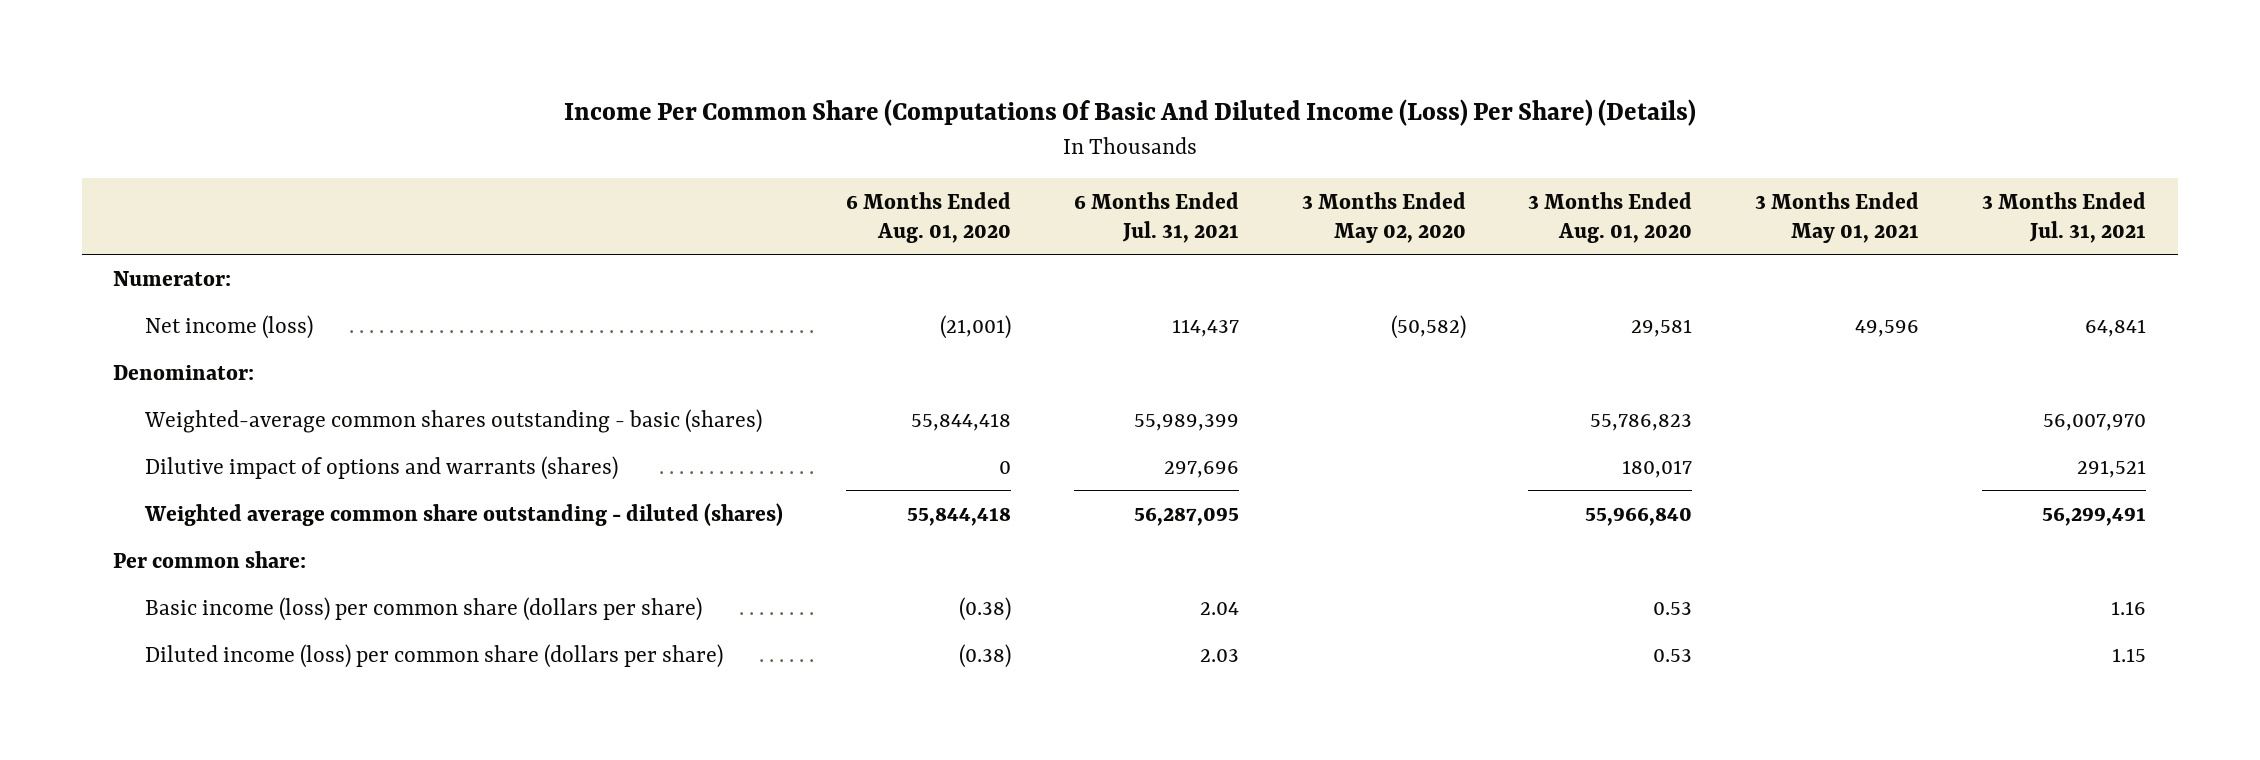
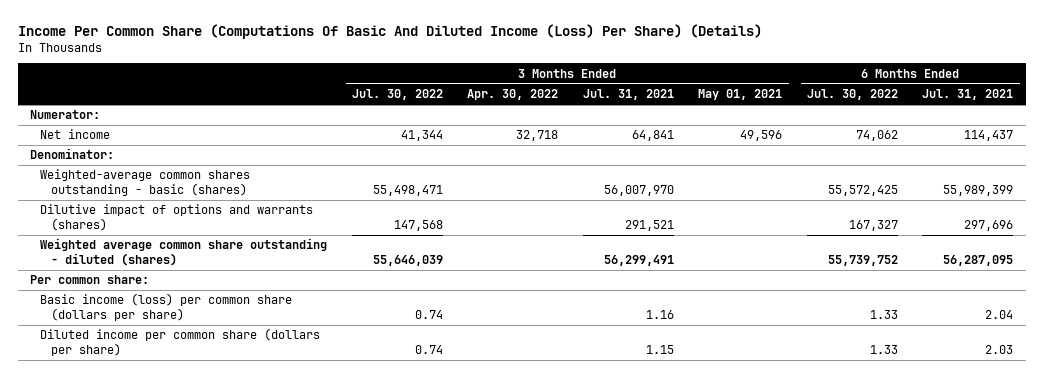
[845,191,1011,243] 6 Months Ended Aug. 01, 2020 -> none
[1301,191,1466,243] 3 Months Ended May 02, 2020 -> none
[1528,191,1693,243] 3 Months Ended Aug. 01, 2020 -> none
none -> [351,89,443,101] Jul. 30, 2022
none -> [467,89,559,101] Apr. 30, 2022
none -> [806,89,898,101] Jul. 30, 2022
[144,314,313,339] Net income (loss) -> [40,129,111,140] Net income
[144,643,723,668] Diluted income (loss) per common share (dollars per share) -> [40,328,321,357] Diluted income per common share (dollars per share)

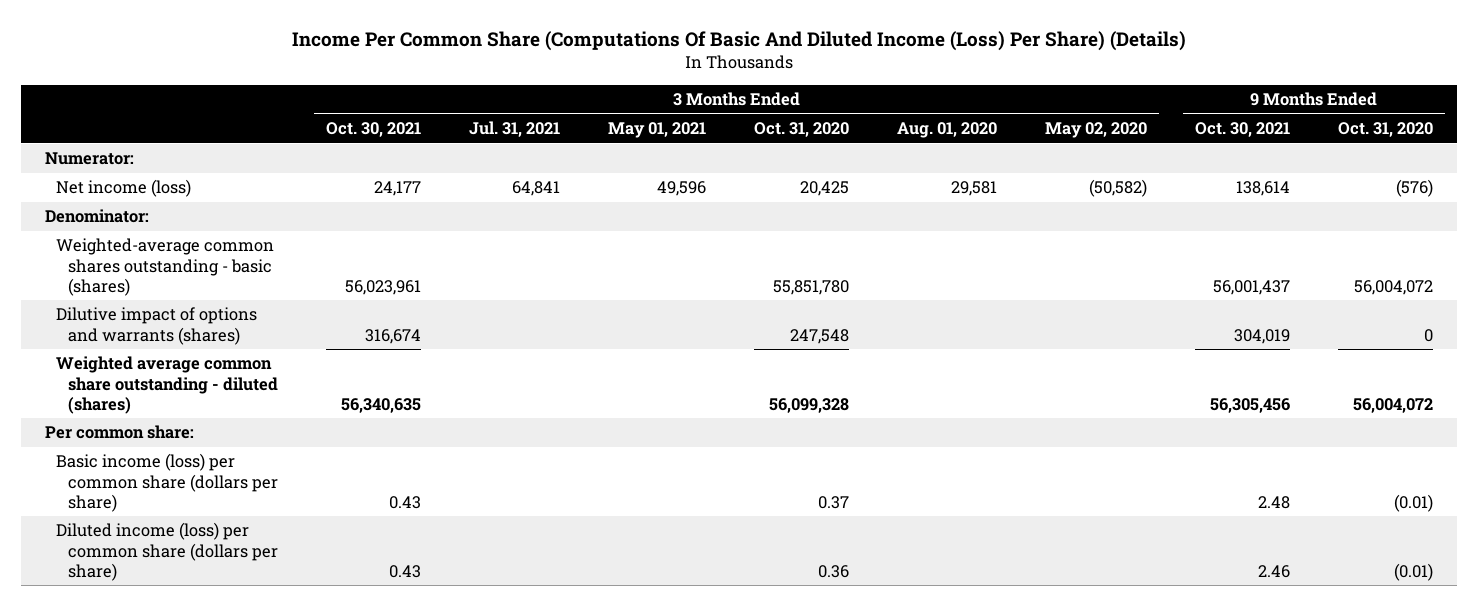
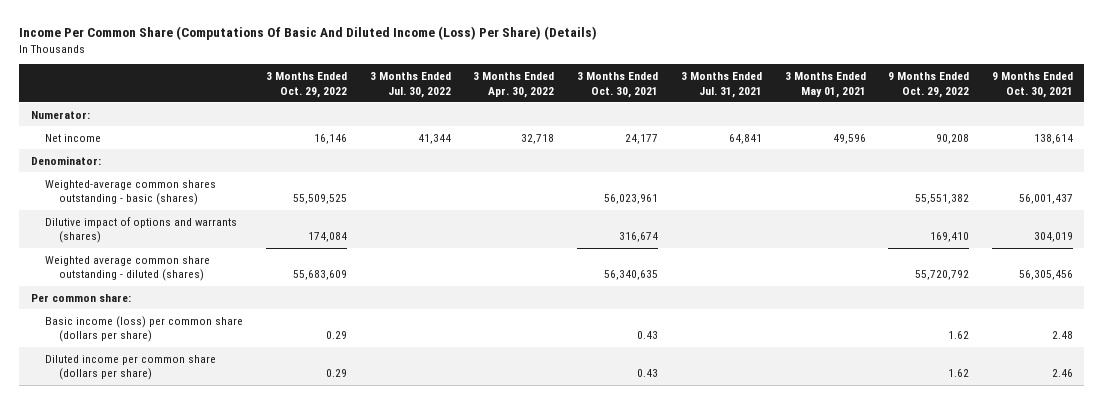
[754,122,850,138] Oct. 31, 2020 -> none
[896,122,997,139] Aug. 01, 2020 -> none
[1044,122,1147,139] May 02, 2020 -> none
[1337,122,1433,138] Oct. 31, 2020 -> none
none -> [265,71,347,98] 3 Months Ended Oct. 29, 2022
none -> [369,71,451,98] 3 Months Ended Jul. 30, 2022
none -> [473,71,555,98] 3 Months Ended Apr. 30, 2022
none -> [888,71,970,98] 9 Months Ended Oct. 29, 2022
[56,179,192,198] Net income (loss) -> [45,133,102,142] Net income
[56,522,279,581] Diluted income (loss) per common share (dollars per share) -> [45,354,217,381] Diluted income per common share (dollars per share)

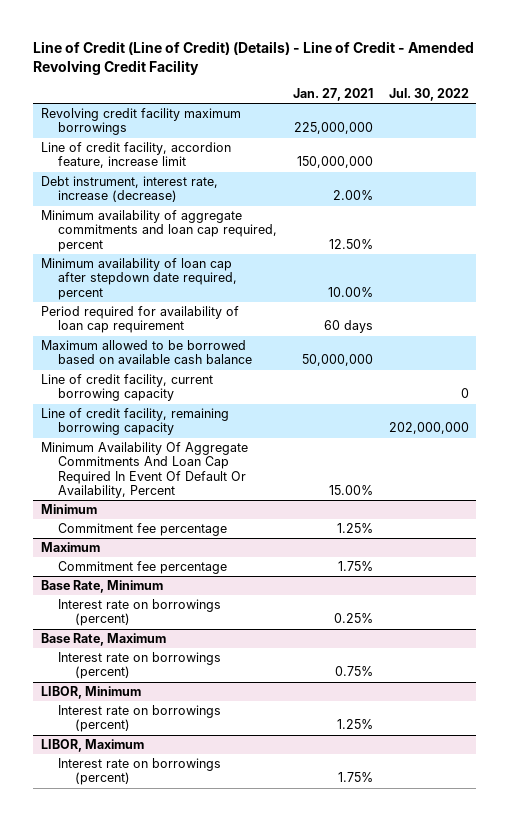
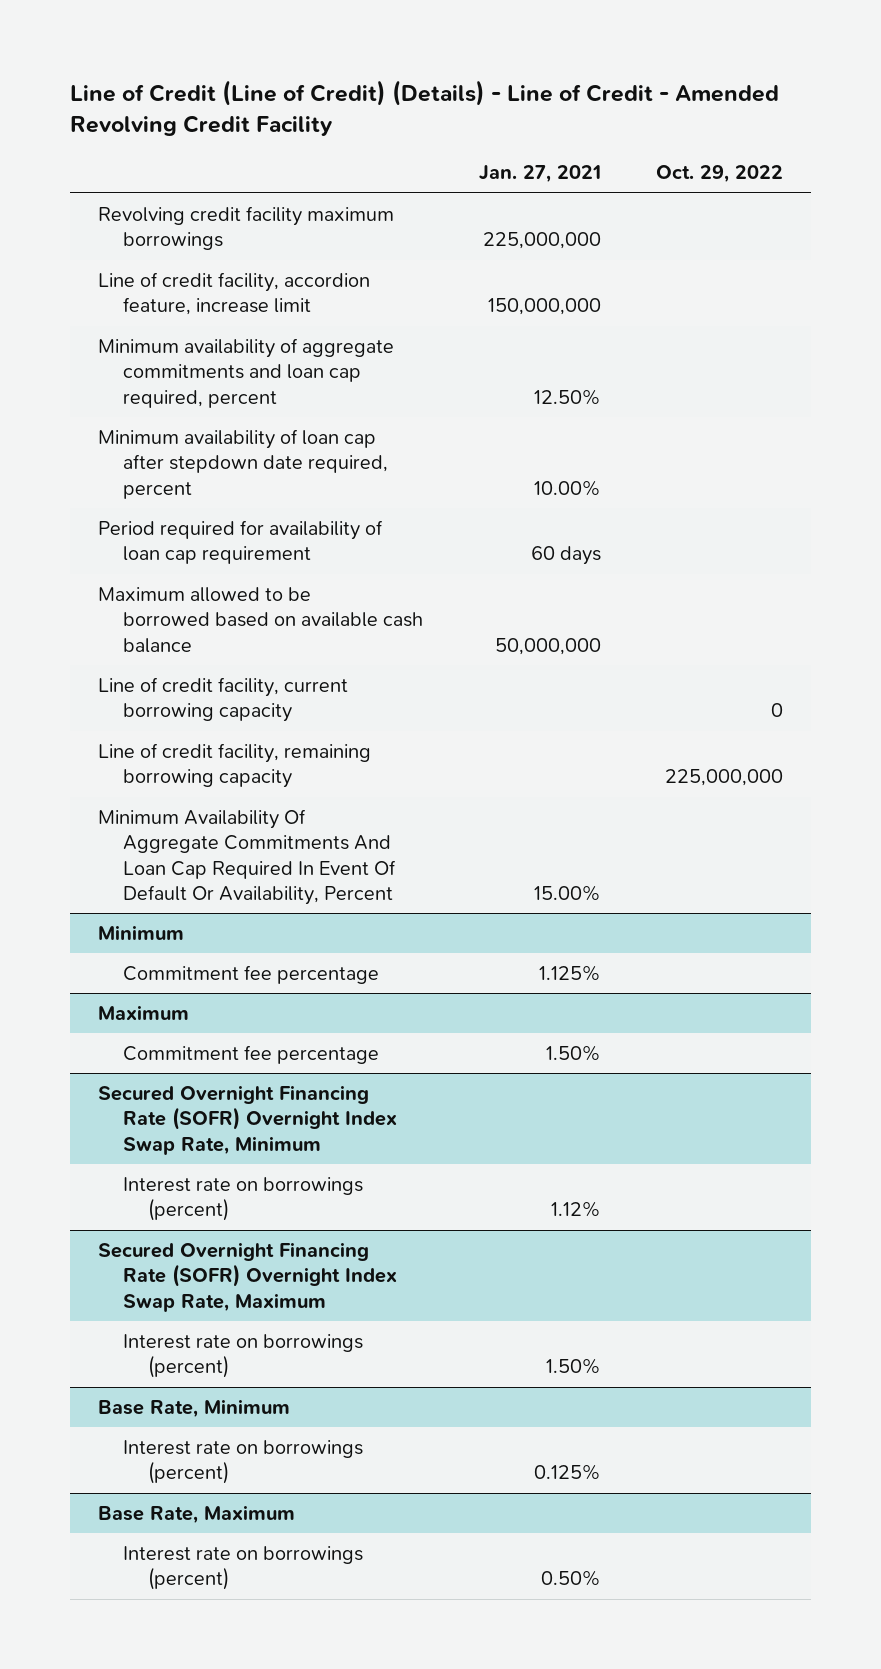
[388,88,469,102] Jul. 30, 2022 -> none
none -> [656,165,784,184] Oct. 29, 2022
[41,176,219,203] Debt instrument, interest rate, increase (decrease) -> none
[336,523,373,534] 1.25% -> [538,964,601,981] 1.125%
[337,561,373,572] 1.75% -> [545,1044,601,1061] 1.50%
none -> [97,1084,397,1155] Secured Overnight Financing Rate (SOFR) Overnight Index Swap Rate, Minimum
none -> [122,1176,363,1222] Interest rate on borrowings (percent)
none -> [97,1241,397,1312] Secured Overnight Financing Rate (SOFR) Overnight Index Swap Rate, Maximum
none -> [122,1333,363,1379] Interest rate on borrowings (percent)
[333,613,373,624] 0.25% -> [533,1464,601,1481] 0.125%
[41,686,142,700] LIBOR, Minimum -> none
[58,705,222,733] Interest rate on borrowings (percent) -> none
[41,739,145,753] LIBOR, Maximum -> none
[58,758,222,786] Interest rate on borrowings (percent) -> none
[334,666,373,677] 0.75% -> [540,1570,601,1587] 0.50%

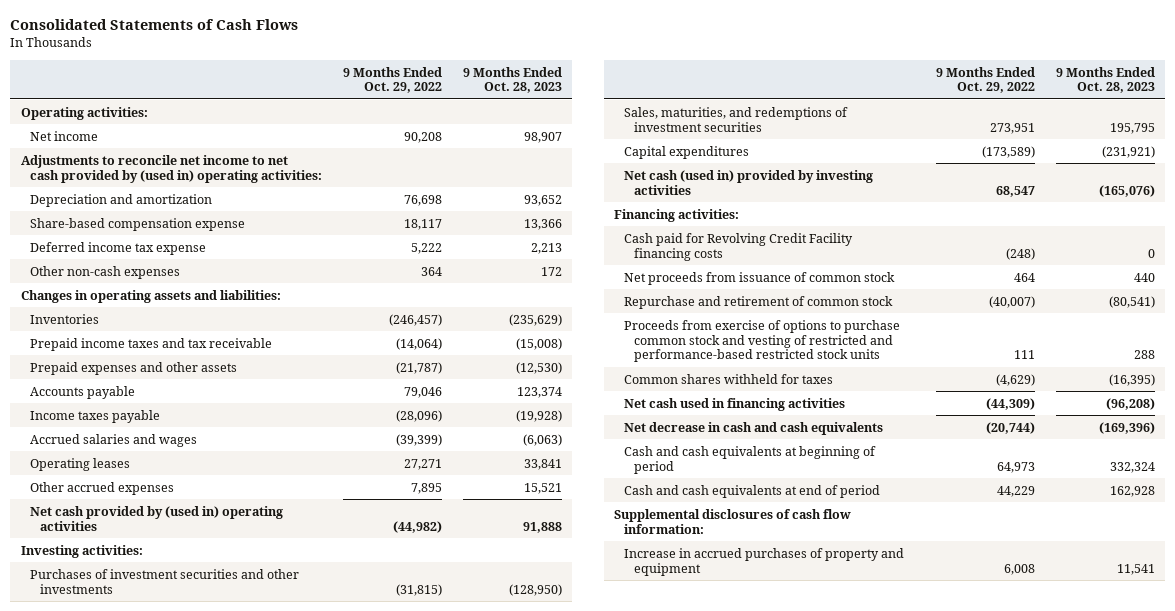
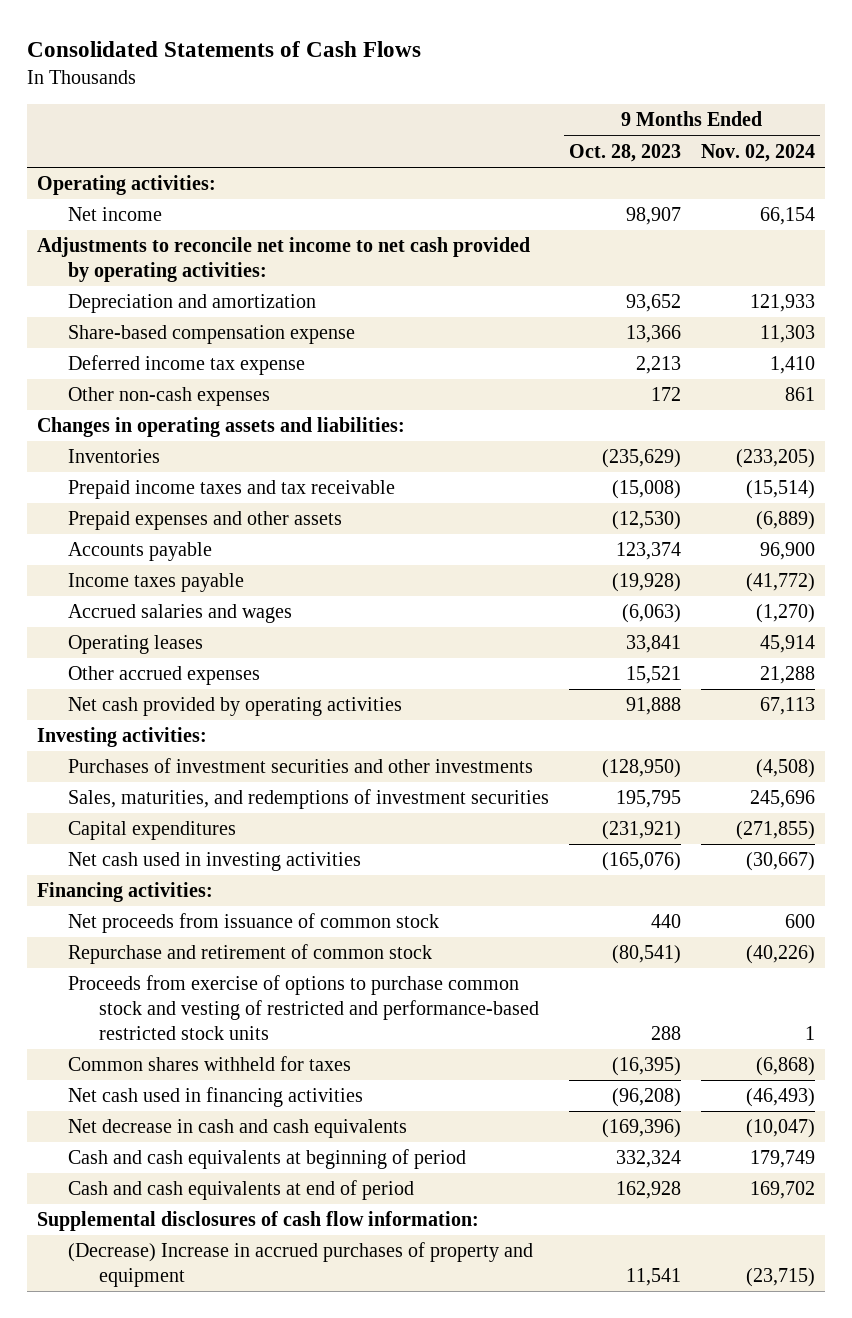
[343,66,443,94] 9 Months Ended Oct. 29, 2022 -> none
none -> [701,143,816,162] Nov. 02, 2024
[20,154,323,183] Adjustments to reconcile net income to net cash provided by (used in) operating activities: -> [36,237,530,283] Adjustments to reconcile net income to net cash provided by operating activities:
[30,505,284,531] Net cash provided by (used in) operating activities -> [67,697,402,717] Net cash provided by operating activities
[623,169,873,195] Net cash (used in) provided by investing activities -> [67,852,361,872] Net cash used in investing activities
[623,232,853,261] Cash paid for Revolving Credit Facility financing costs -> none
[623,547,904,576] Increase in accrued purchases of property and equipment -> [67,1242,533,1288] (Decrease) Increase in accrued purchases of property and equipment

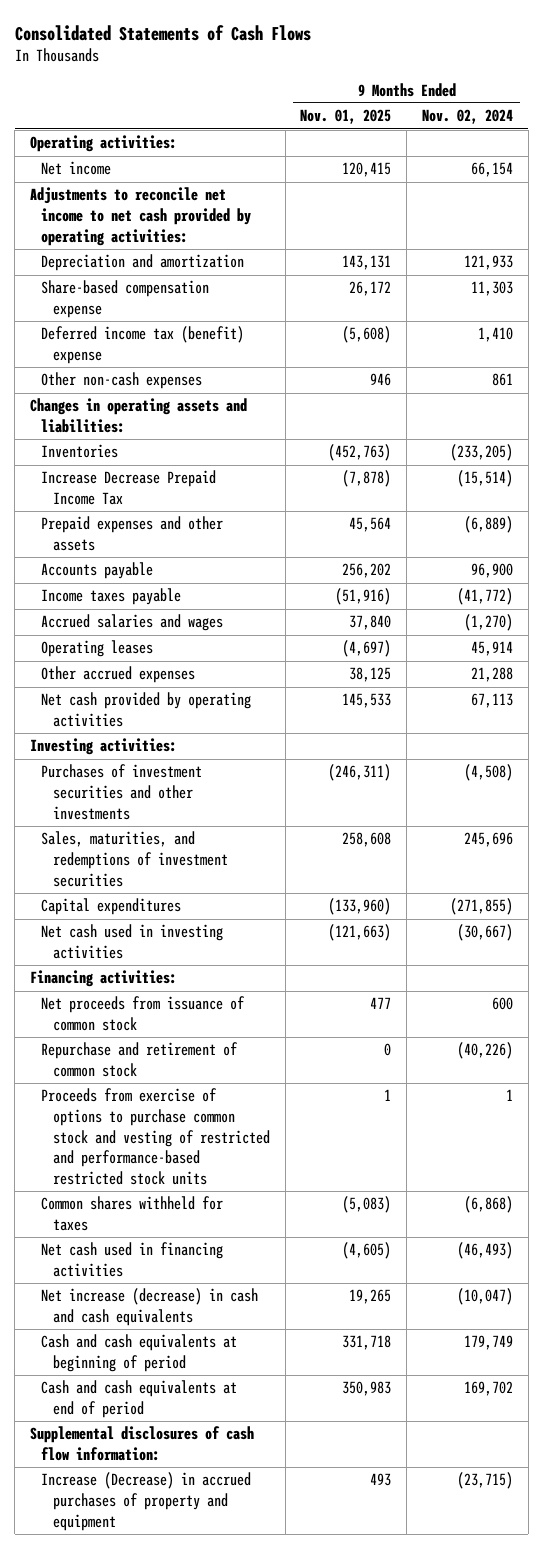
[568,143,681,162] Oct. 28, 2023 -> none
none -> [300,109,392,125] Nov. 01, 2025
[67,355,305,376] Deferred income tax expense -> [41,326,245,365] Deferred income tax (benefit) expense
[67,480,395,500] Prepaid income taxes and tax receivable -> [41,470,217,506] Increase Decrease Prepaid Income Tax
[67,1119,407,1139] Net decrease in cash and cash equivalents -> [41,1288,259,1327] Net increase (decrease) in cash and cash equivalents
[67,1242,533,1288] (Decrease) Increase in accrued purchases of property and equipment -> [41,1472,252,1531] Increase (Decrease) in accrued purchases of property and equipment

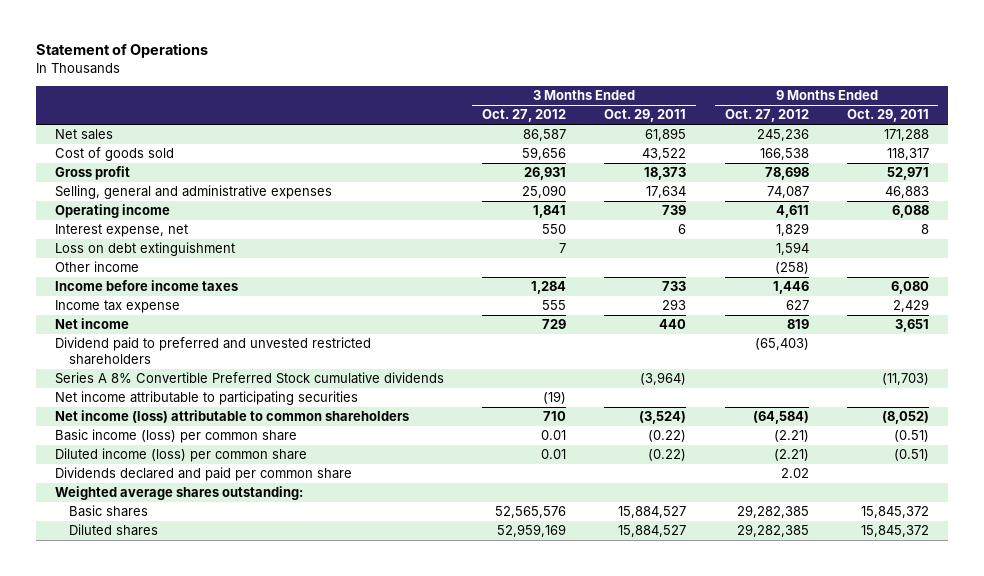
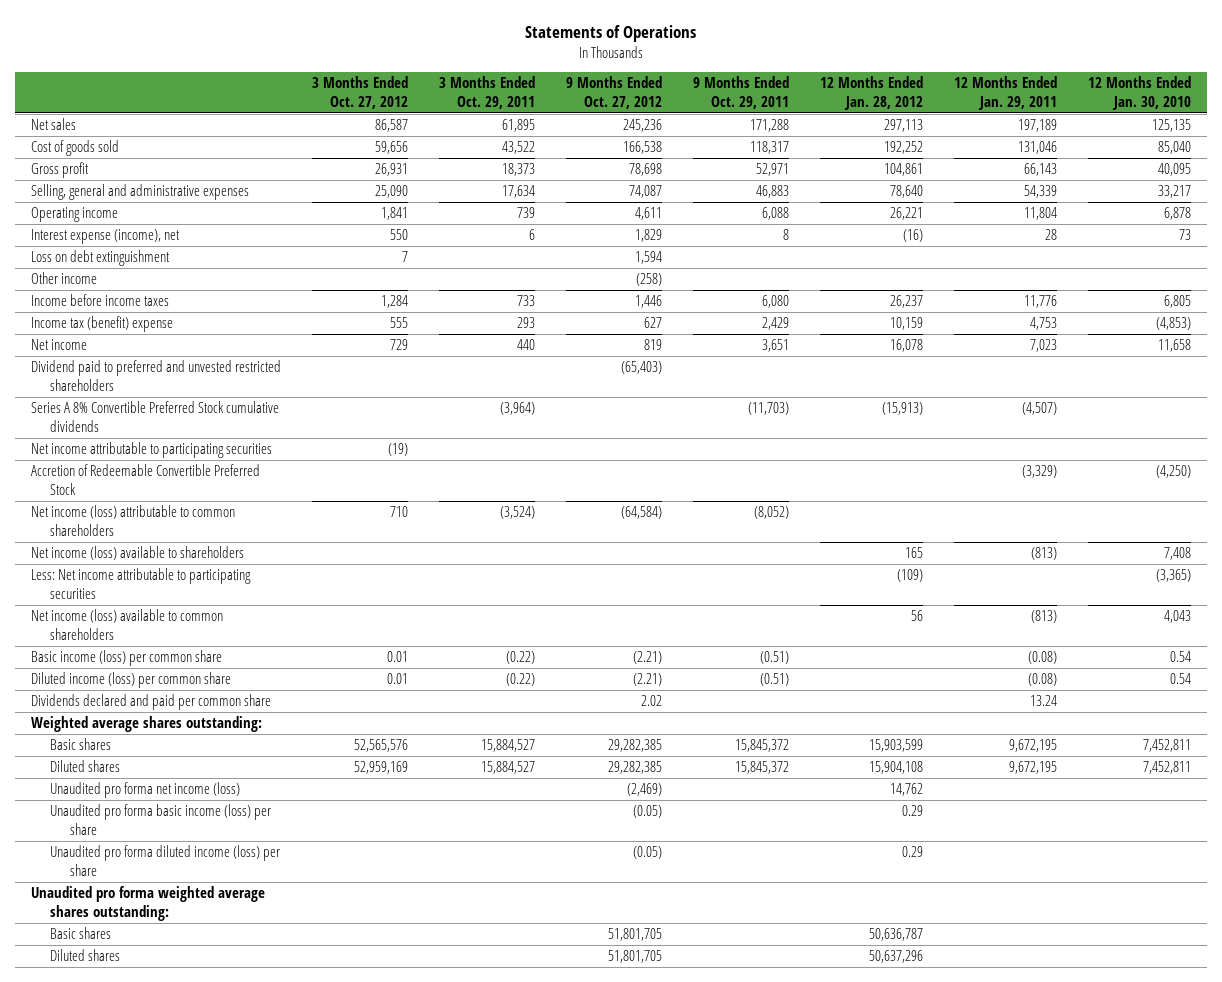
[35,43,208,59] Statement of Operations -> [524,24,696,42] Statements of Operations
none -> [820,76,924,110] 12 Months Ended Jan. 28, 2012
none -> [954,76,1058,110] 12 Months Ended Jan. 29, 2011
none -> [1088,76,1192,110] 12 Months Ended Jan. 30, 2010
[54,224,188,238] Interest expense, net -> [30,229,180,245] Interest expense (income), net
[54,300,180,314] Income tax expense -> [30,316,173,333] Income tax (benefit) expense
none -> [30,464,260,495] Accretion of Redeemable Convertible Preferred Stock
none -> [30,546,244,561] Net income (loss) available to shareholders
none -> [30,568,251,599] Less: Net income attributable to participating securities
none -> [30,609,223,640] Net income (loss) available to common shareholders
none -> [50,782,241,799] Unaudited pro forma net income (loss)
none -> [50,804,272,835] Unaudited pro forma basic income (loss) per share
none -> [50,845,281,876] Unaudited pro forma diluted income (loss) per share
none -> [30,886,265,921] Unaudited pro forma weighted average shares outstanding:
none -> [50,927,112,940] Basic shares
none -> [50,949,121,962] Diluted shares

